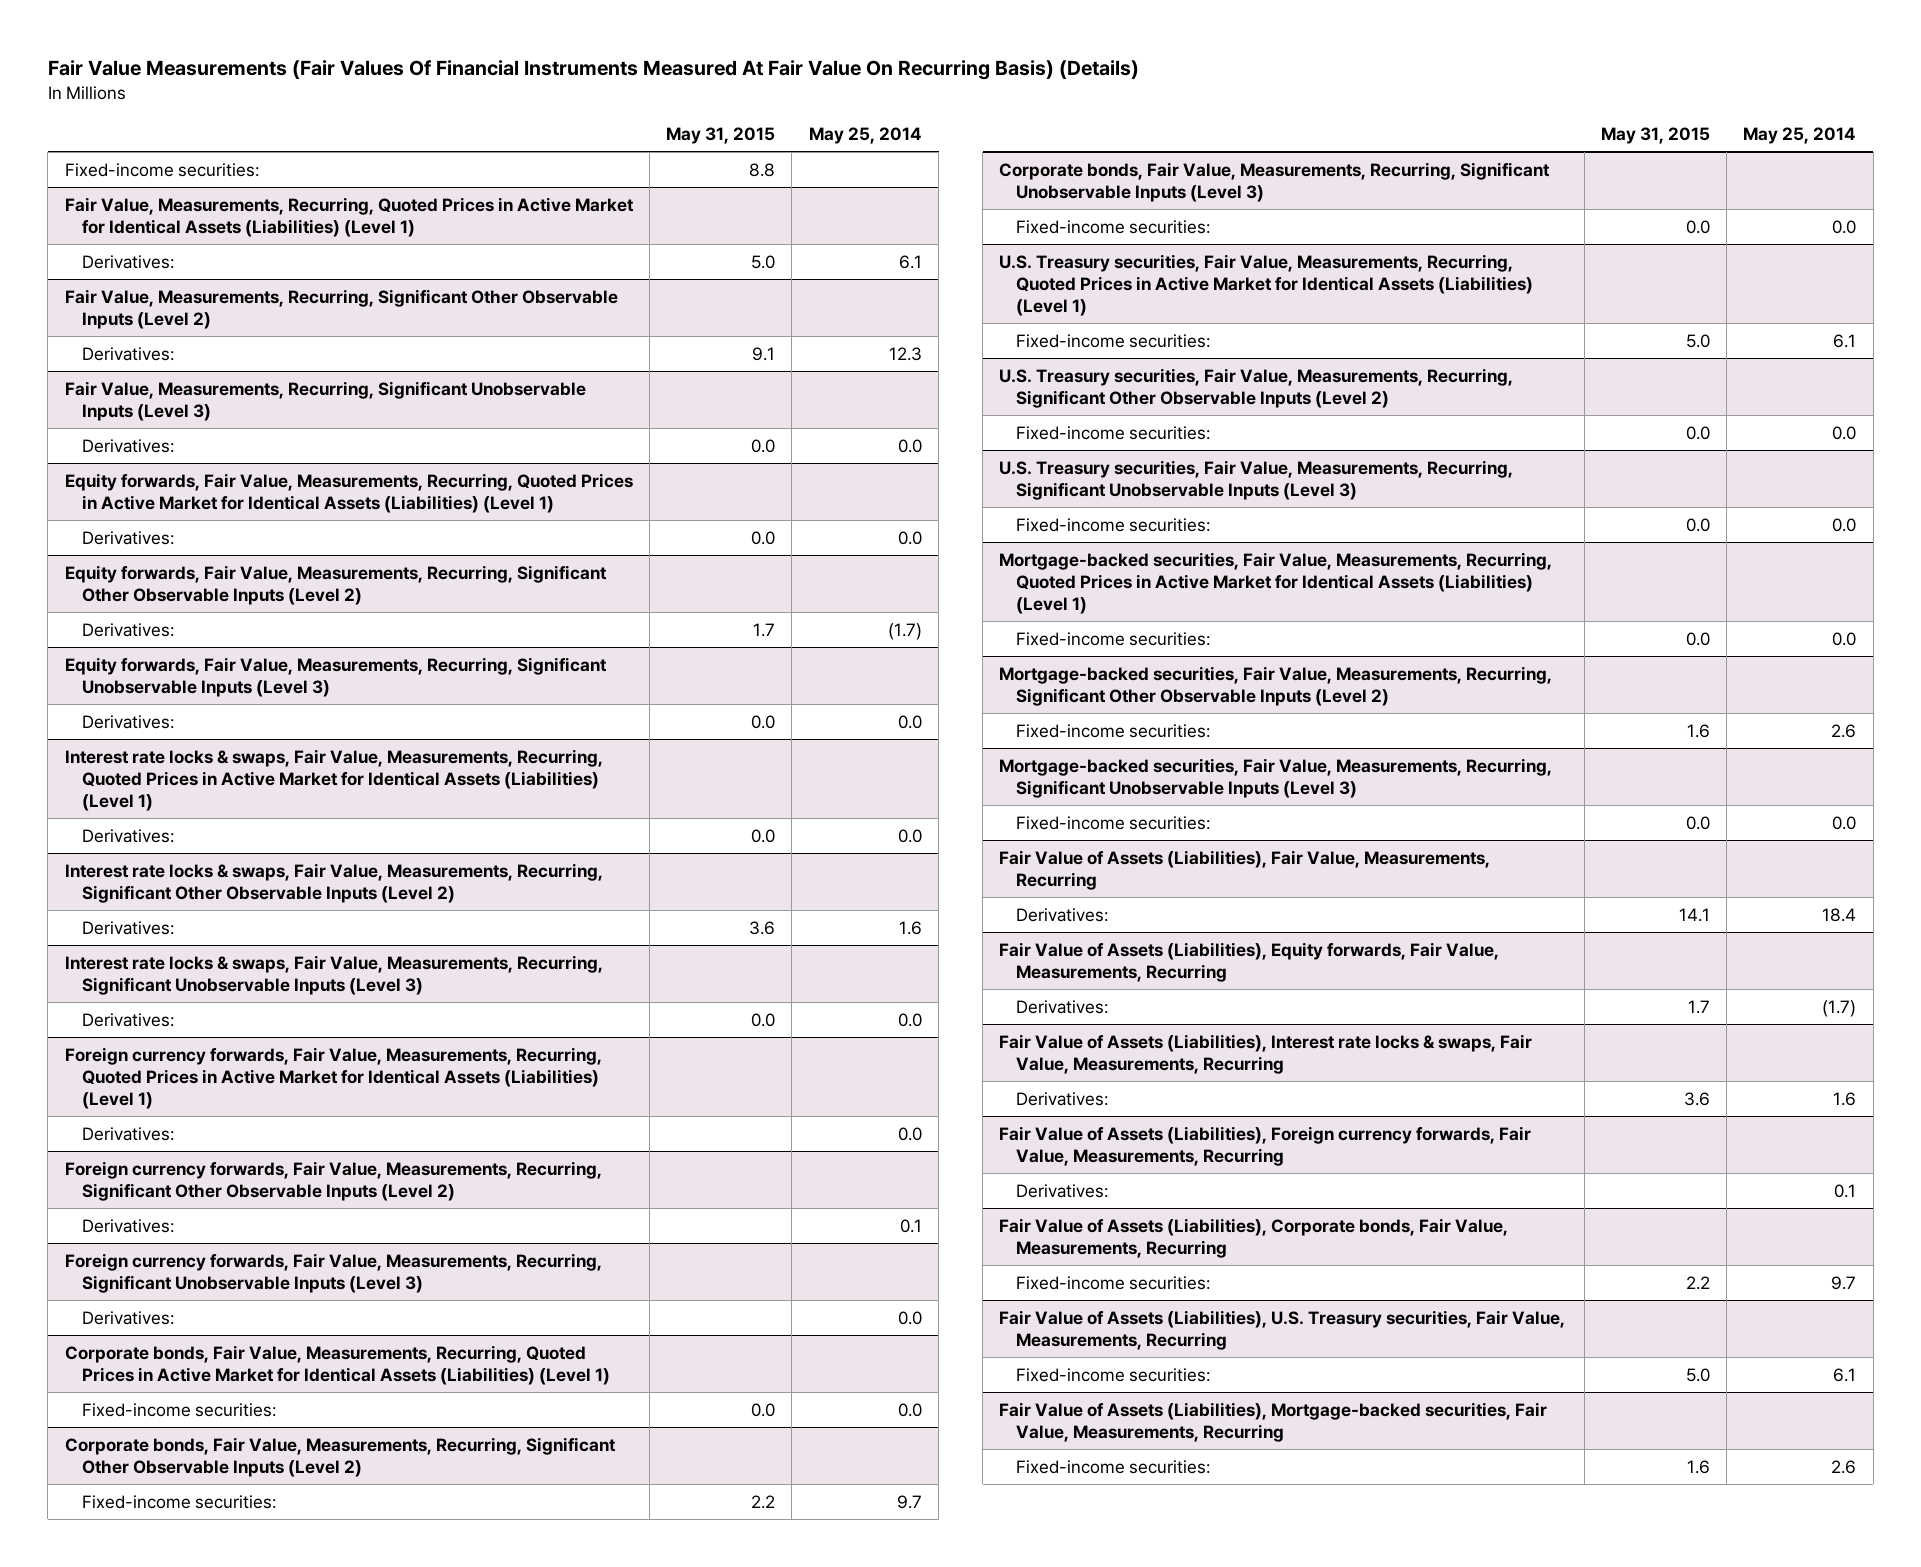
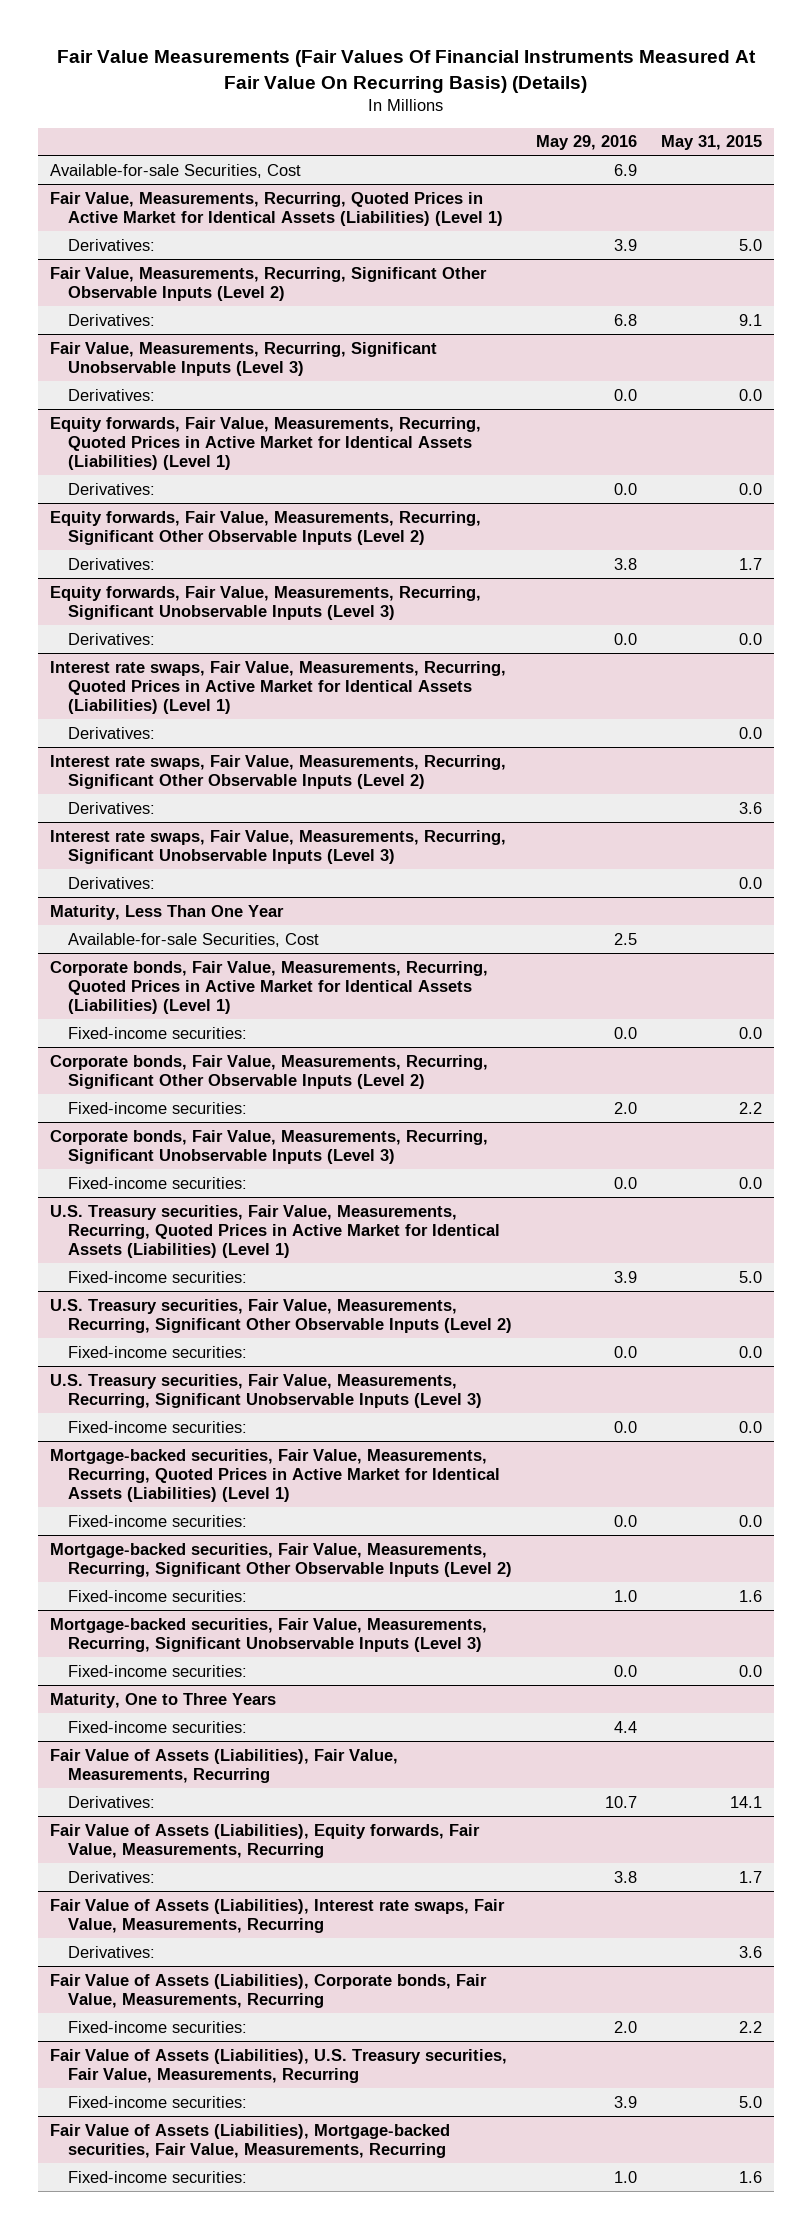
[808,127,922,145] May 25, 2014 -> none
none -> [535,135,637,151] May 29, 2016
[64,162,259,177] Fixed-income securities: -> none
none -> [49,163,301,178] Available-for-sale Securities, Cost
[64,748,603,812] Interest rate locks & swaps, Fair Value, Measurements, Recurring, Quoted Prices in Active Market for Identical Assets (Liabilities) (Level 1) -> [49,660,506,714] Interest rate swaps, Fair Value, Measurements, Recurring, Quoted Prices in Active Market for Identical Assets (Liabilities) (Level 1)
[64,862,603,903] Interest rate locks & swaps, Fair Value, Measurements, Recurring, Significant Other Observable Inputs (Level 2) -> [49,754,506,789] Interest rate swaps, Fair Value, Measurements, Recurring, Significant Other Observable Inputs (Level 2)
[64,954,603,995] Interest rate locks & swaps, Fair Value, Measurements, Recurring, Significant Unobservable Inputs (Level 3) -> [49,829,506,864] Interest rate swaps, Fair Value, Measurements, Recurring, Significant Unobservable Inputs (Level 3)
[64,1046,602,1110] Foreign currency forwards, Fair Value, Measurements, Recurring, Quoted Prices in Active Market for Identical Assets (Liabilities) (Level 1) -> none
[81,1126,174,1141] Derivatives: -> none
[64,1160,602,1201] Foreign currency forwards, Fair Value, Measurements, Recurring, Significant Other Observable Inputs (Level 2) -> none
[81,1218,174,1233] Derivatives: -> none
[64,1252,602,1293] Foreign currency forwards, Fair Value, Measurements, Recurring, Significant Unobservable Inputs (Level 3) -> none
[81,1310,174,1325] Derivatives: -> none
none -> [49,904,284,920] Maturity, Less Than One Year
none -> [67,932,319,947] Available-for-sale Securities, Cost
none -> [49,1692,276,1708] Maturity, One to Three Years
none -> [67,1720,247,1733] Fixed-income securities:
[999,1033,1533,1074] Fair Value of Assets (Liabilities), Interest rate locks & swaps, Fair Value, Measurements, Recurring -> [49,1898,505,1933] Fair Value of Assets (Liabilities), Interest rate swaps, Fair Value, Measurements, Recurring
[999,1125,1532,1166] Fair Value of Assets (Liabilities), Foreign currency forwards, Fair Value, Measurements, Recurring -> none
[1016,1183,1109,1198] Derivatives: -> none

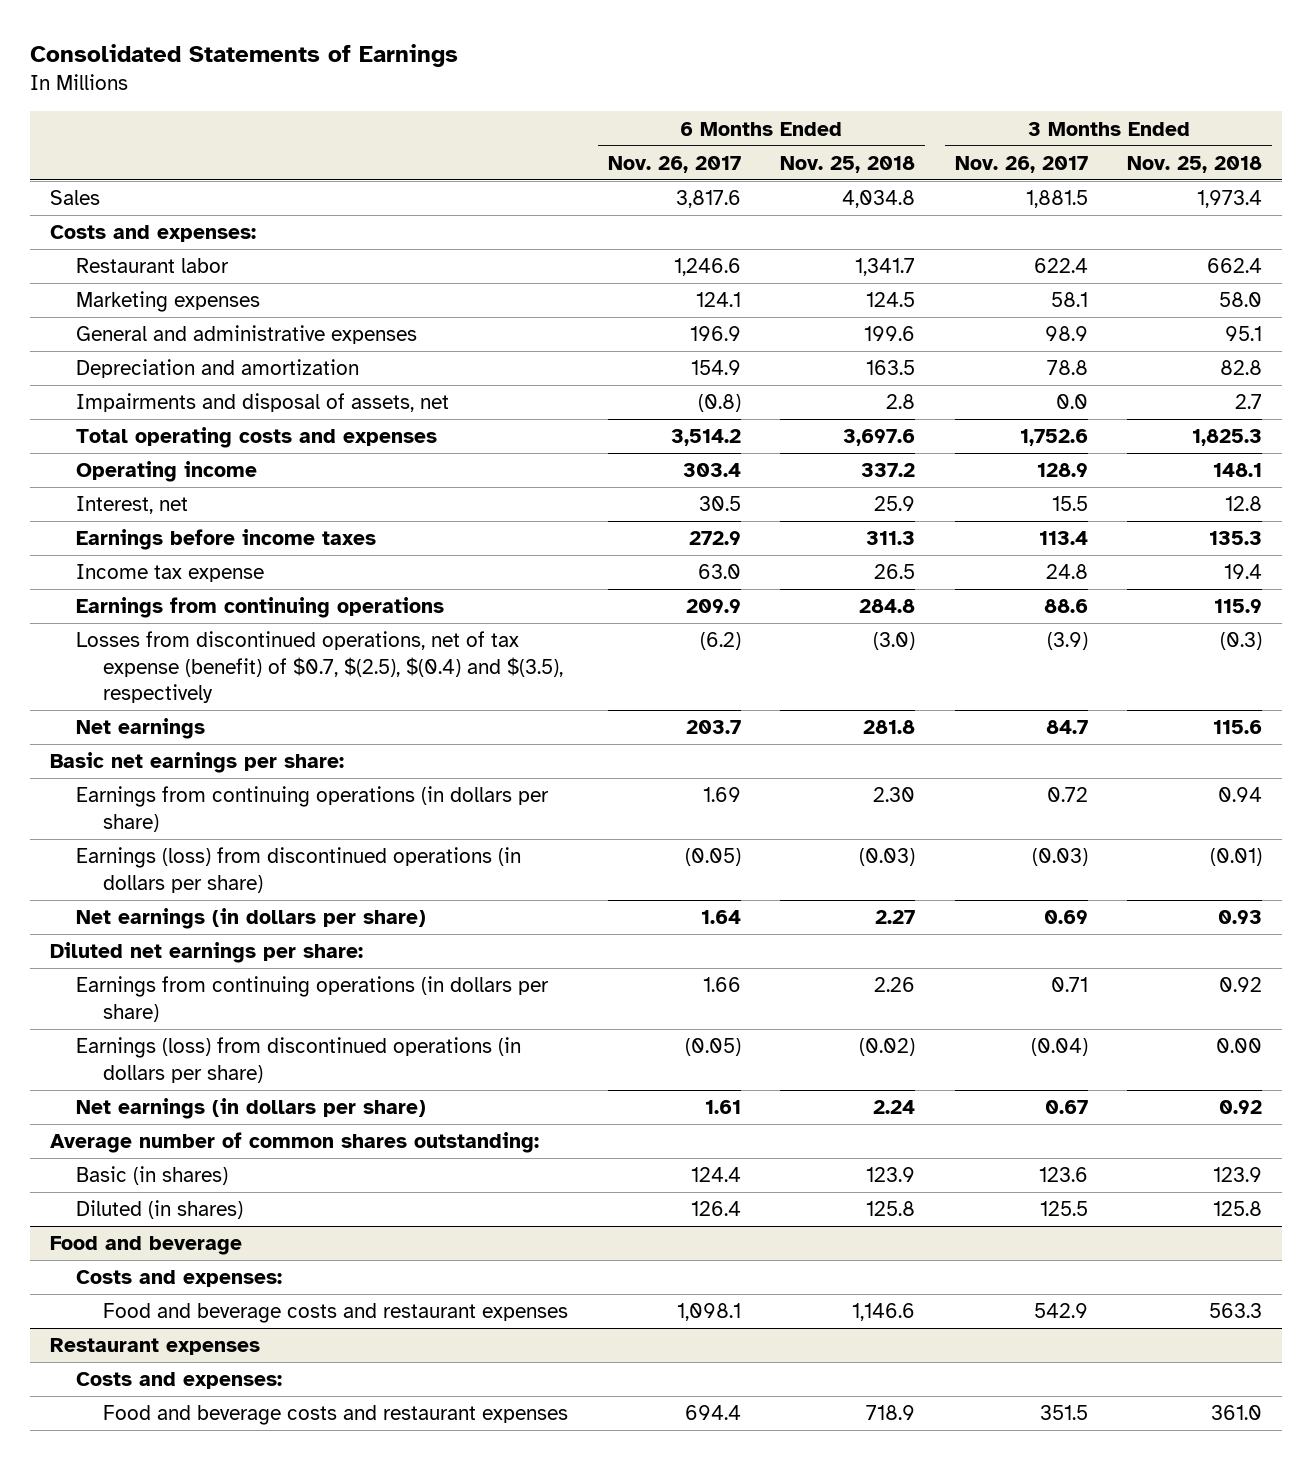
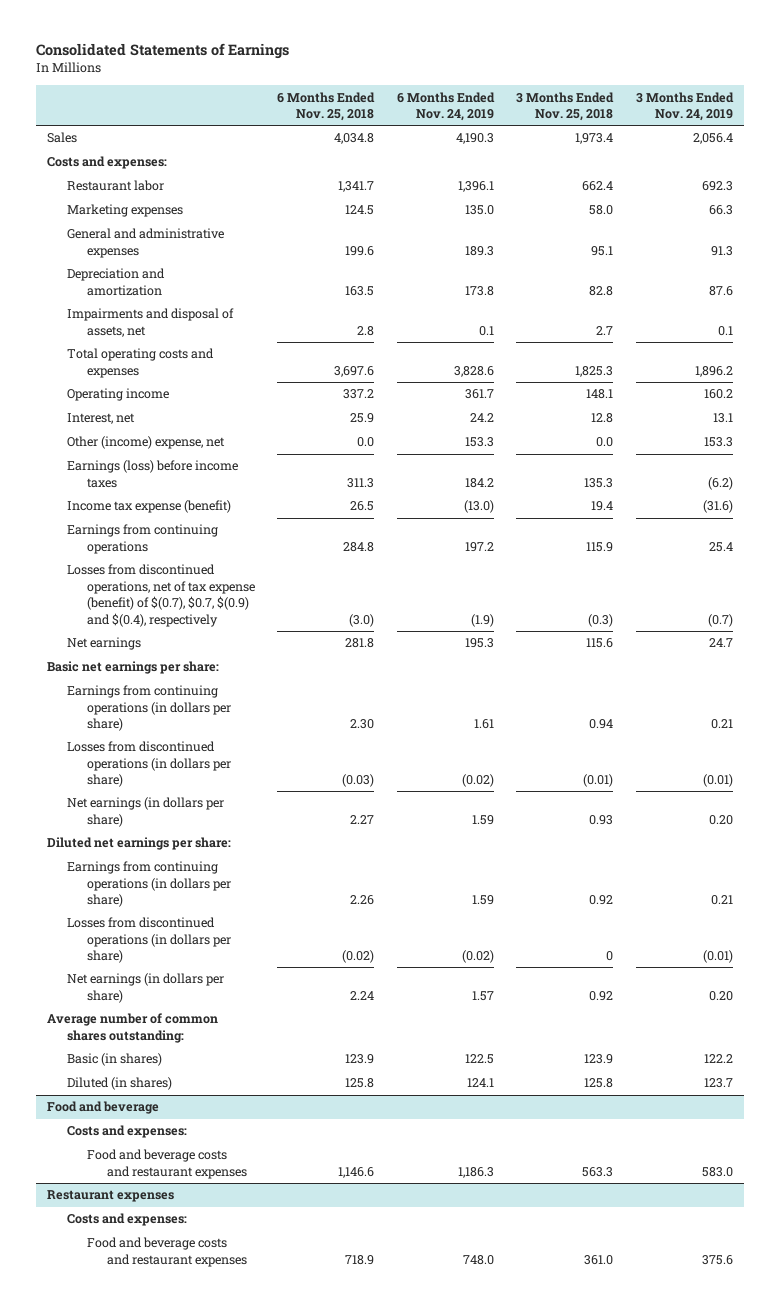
[607,155,741,173] Nov. 26, 2017 -> none
[954,155,1088,173] Nov. 26, 2017 -> none
none -> [396,91,495,121] 6 Months Ended Nov. 24, 2019
none -> [635,91,734,121] 3 Months Ended Nov. 24, 2019
none -> [66,436,225,450] Other (income) expense, net
[76,529,377,551] Earnings before income taxes -> [66,460,238,488] Earnings (loss) before income taxes
[76,564,265,583] Income tax expense -> [66,500,231,514] Income tax expense (benefit)
[76,631,564,704] Losses from discontinued operations, net of tax expense (benefit) of $0.7, $(2.5), $(0.4) and $(3.5), respectively -> [66,564,256,627] Losses from discontinued operations, net of tax expense (benefit) of $(0.7), $0.7, $(0.9) and $(0.4), respectively
[76,847,522,893] Earnings (loss) from discontinued operations (in dollars per share) -> [66,741,232,788] Losses from discontinued operations (in dollars per share)
[76,1037,522,1083] Earnings (loss) from discontinued operations (in dollars per share) -> [66,917,232,964] Losses from discontinued operations (in dollars per share)
[1216,1038,1263,1054] 0.00 -> [606,951,614,962] 0

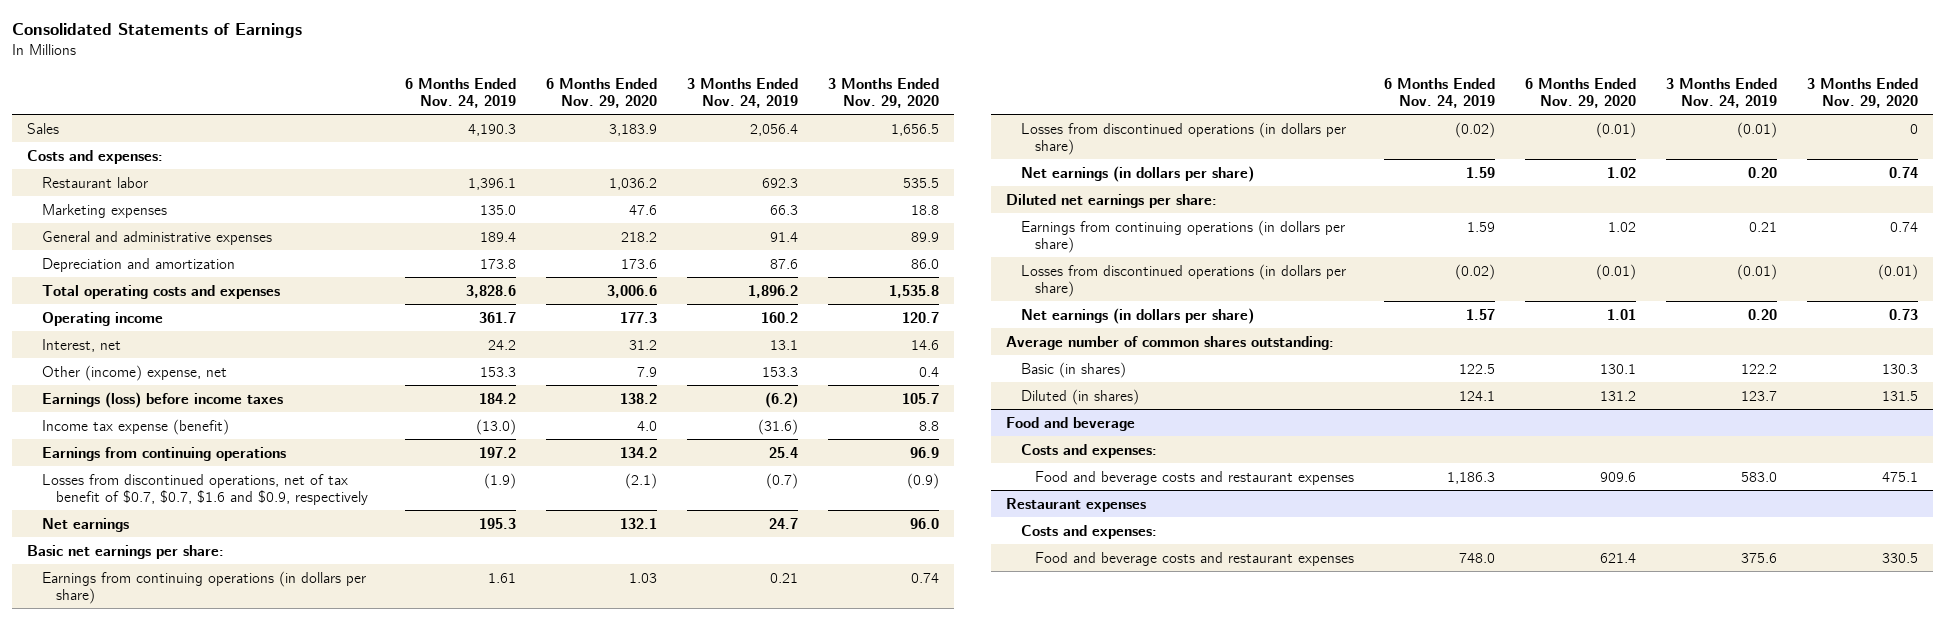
[277,91,376,121] 6 Months Ended Nov. 25, 2018 -> none
[516,91,615,121] 3 Months Ended Nov. 25, 2018 -> none
none -> [546,77,658,108] 6 Months Ended Nov. 29, 2020
none -> [828,77,940,108] 3 Months Ended Nov. 29, 2020
[464,245,494,256] 189.3 -> [480,231,517,242] 189.4
[710,245,733,256] 91.3 -> [770,231,799,242] 91.4
[66,308,234,337] Impairments and disposal of assets, net -> none
[66,564,256,627] Losses from discontinued operations, net of tax expense (benefit) of $(0.7), $0.7, $(0.9) and $(0.4), respectively -> [41,473,369,505] Losses from discontinued operations, net of tax benefit of $0.7, $0.7, $1.6 and $0.9, respectively

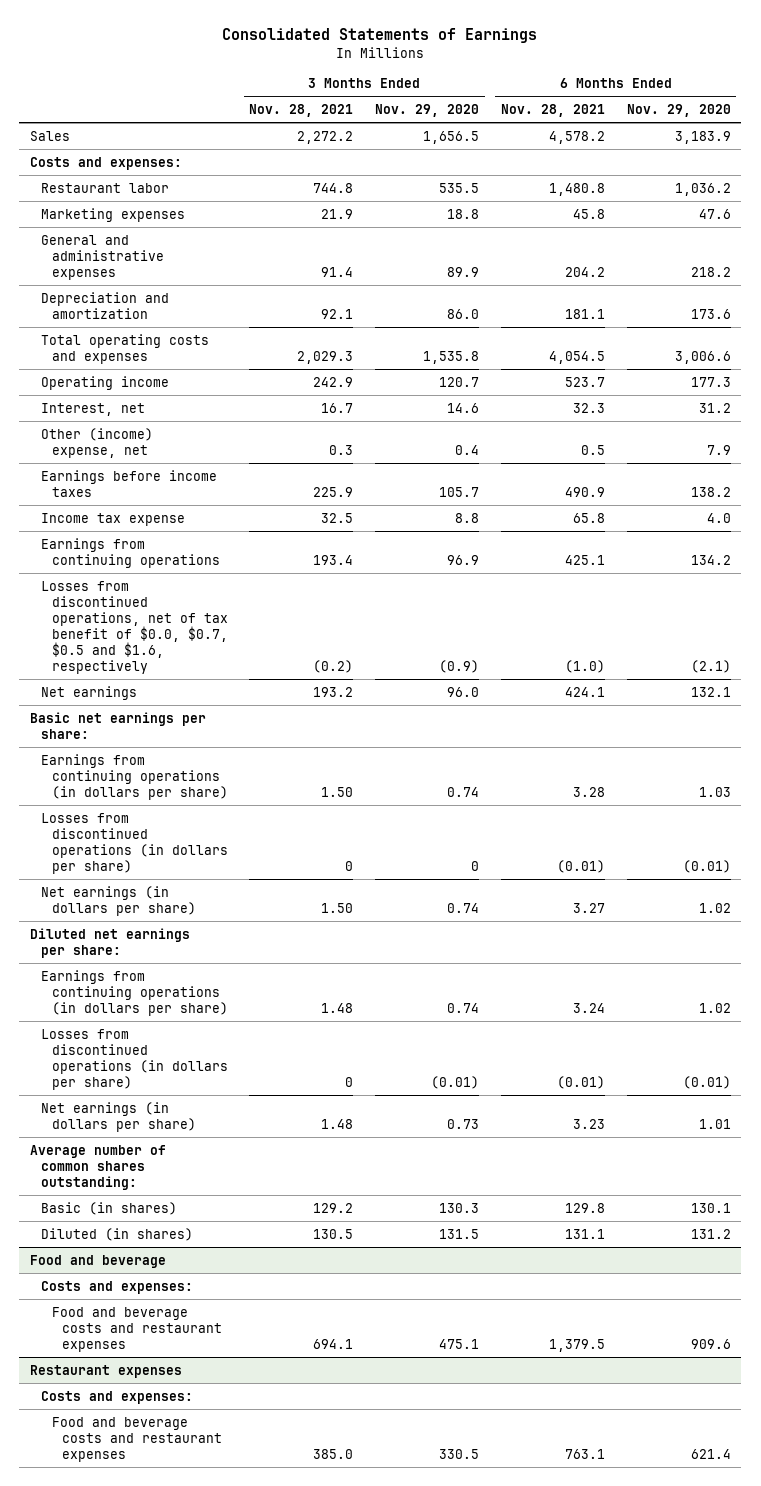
[405,77,517,108] 6 Months Ended Nov. 24, 2019 -> none
[687,77,799,108] 3 Months Ended Nov. 24, 2019 -> none
none -> [249,104,354,118] Nov. 28, 2021
none -> [500,104,605,118] Nov. 28, 2021
[41,391,283,408] Earnings (loss) before income taxes -> [41,469,218,497] Earnings before income taxes
[41,418,229,435] Income tax expense (benefit) -> [41,512,186,526] Income tax expense
[41,473,369,505] Losses from discontinued operations, net of tax benefit of $0.7, $0.7, $1.6 and $0.9, respectively -> [41,580,228,674] Losses from discontinued operations, net of tax benefit of $0.0, $0.7, $0.5 and $1.6, respectively

